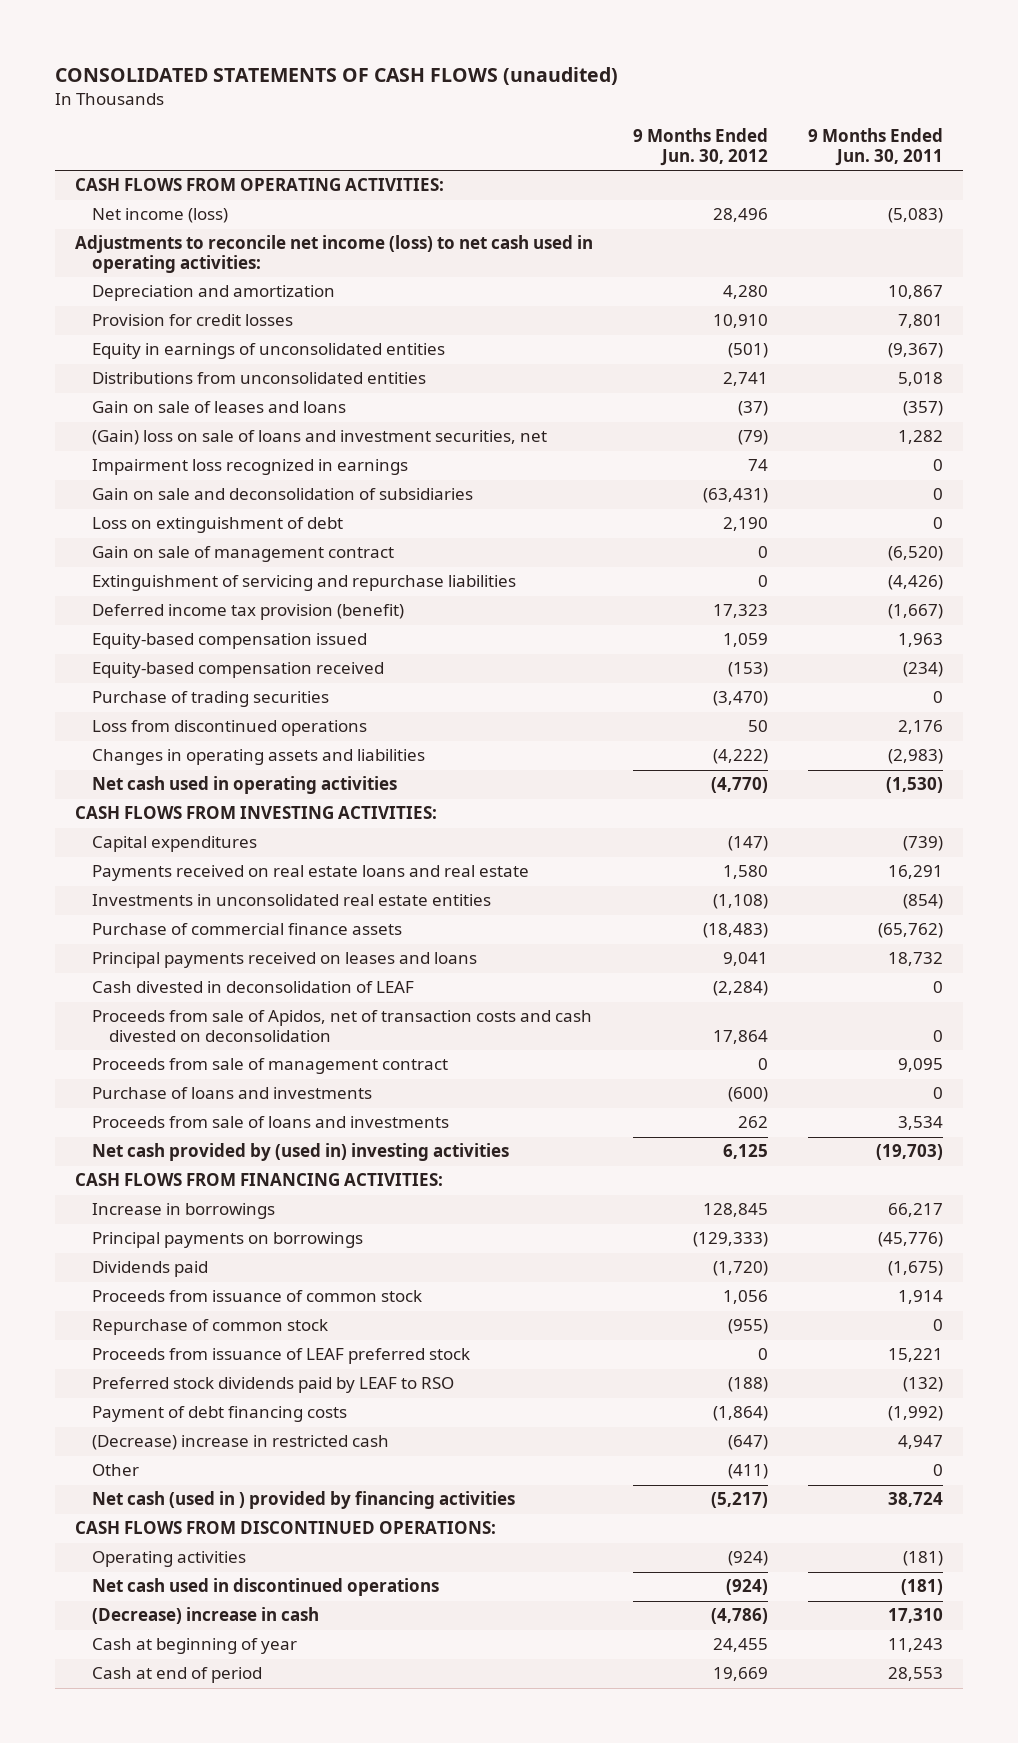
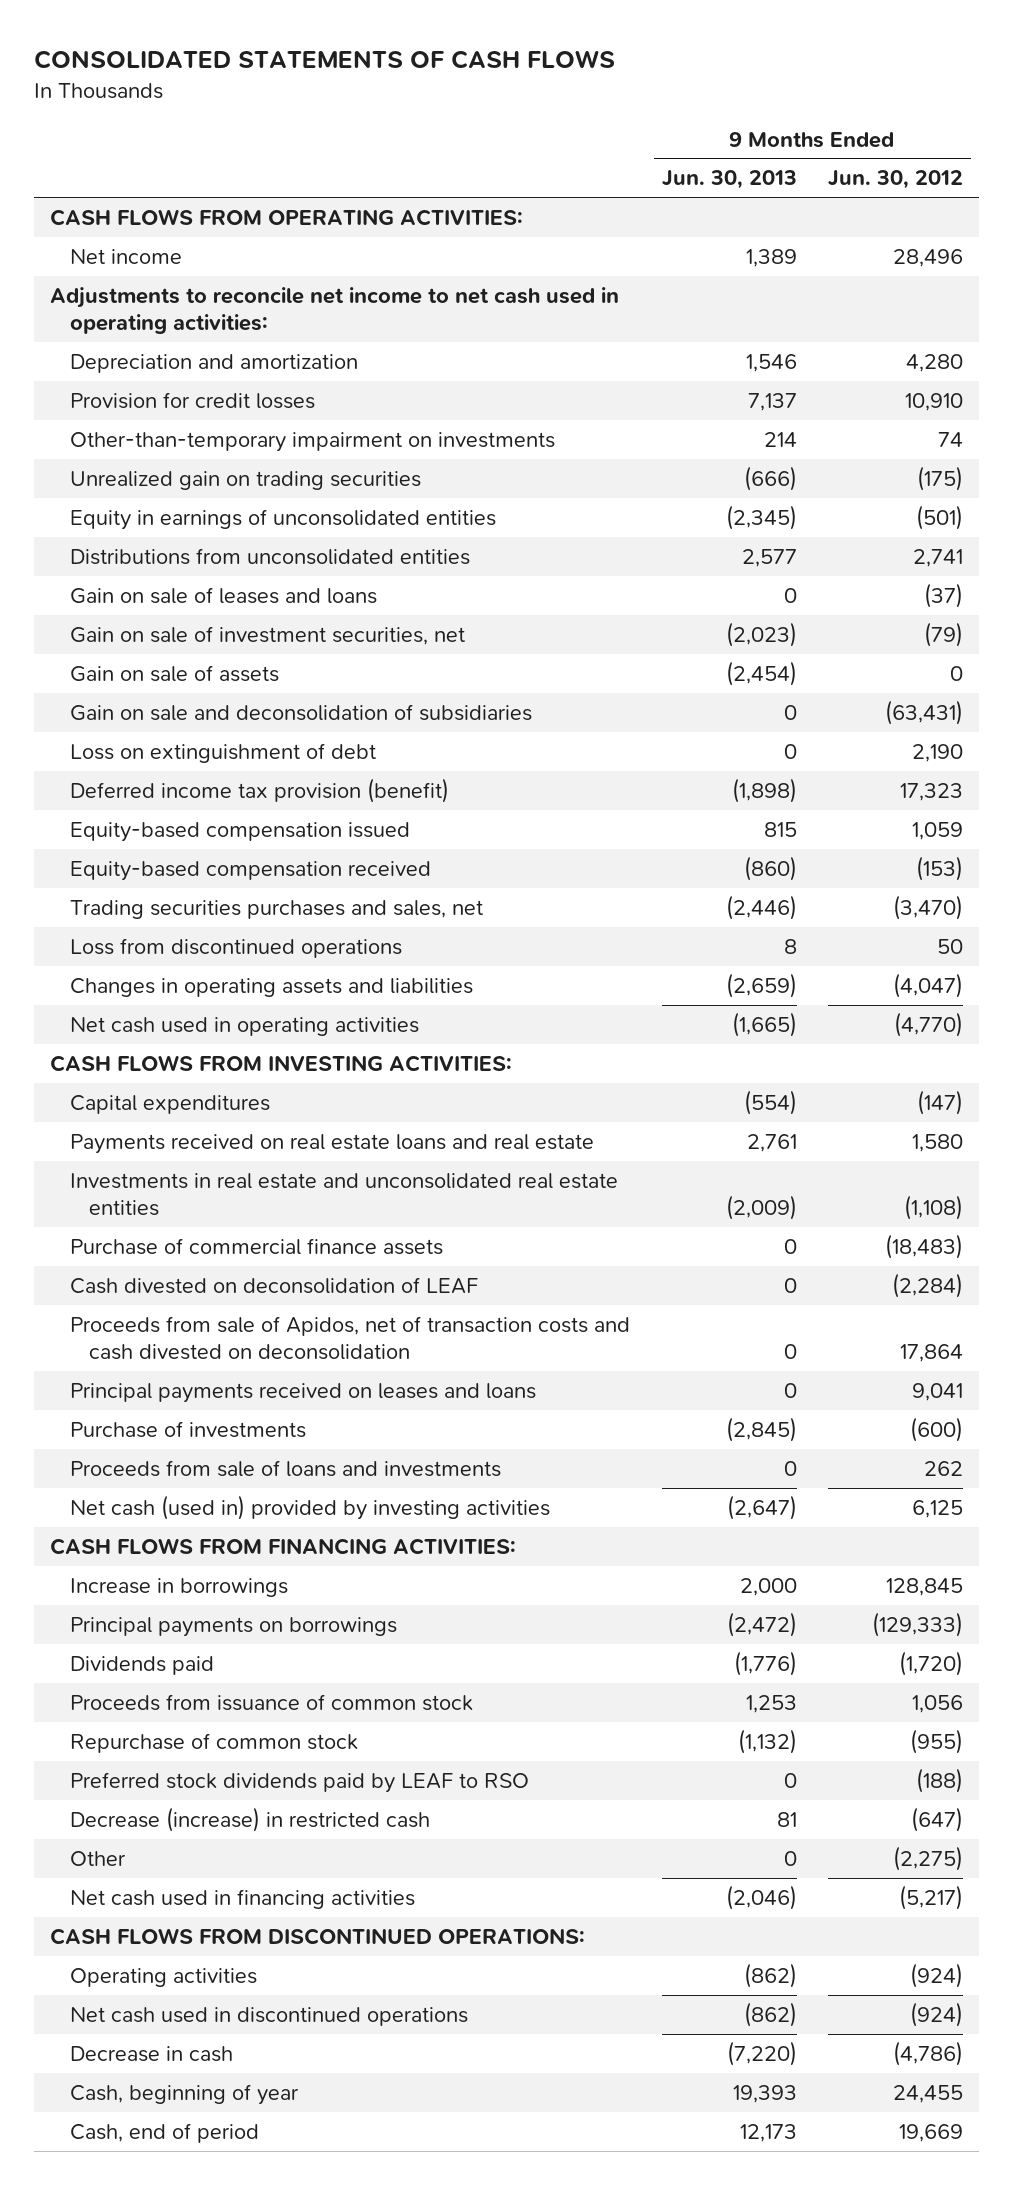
[55,66,619,85] CONSOLIDATED STATEMENTS OF CASH FLOWS (unaudited) -> [34,50,616,70] CONSOLIDATED STATEMENTS OF CASH FLOWS
[807,128,943,167] 9 Months Ended Jun. 30, 2011 -> none
none -> [661,170,797,190] Jun. 30, 2013
[92,208,229,224] Net income (loss) -> [69,248,182,264] Net income
[75,235,594,274] Adjustments to reconcile net income (loss) to net cash used in operating activities: -> [50,286,620,335] Adjustments to reconcile net income to net cash used in operating activities:
none -> [69,431,555,452] Other-than-temporary impairment on investments
none -> [69,470,421,490] Unrealized gain on trading securities
[92,459,409,476] Impairment loss recognized in earnings -> none
[92,430,548,446] (Gain) loss on sale of loans and investment securities, net -> [69,625,465,645] Gain on sale of investment securities, net
none -> [69,664,279,682] Gain on sale of assets
[92,546,395,563] Gain on sale of management contract -> none
[92,575,517,592] Extinguishment of servicing and repurchase liabilities -> none
[92,691,330,708] Purchase of trading securities -> [69,899,483,919] Trading securities purchases and sales, net
[713,749,769,765] (4,222) -> [893,972,964,998] (4,047)
[92,894,492,907] Investments in unconsolidated real estate entities -> [69,1172,618,1217] Investments in real estate and unconsolidated real estate entities
[92,981,415,994] Cash divested in deconsolidation of LEAF -> [69,1276,478,1294] Cash divested on deconsolidation of LEAF
[92,1058,449,1075] Proceeds from sale of management contract -> none
[92,952,478,969] Principal payments received on leases and loans -> [69,1382,536,1403] Principal payments received on leases and loans
[92,1087,373,1100] Purchase of loans and investments -> [69,1420,306,1438] Purchase of investments
[92,1143,510,1162] Net cash provided by (used in) investing activities -> [69,1494,550,1520] Net cash (used in) provided by investing activities
[92,1348,471,1365] Proceeds from issuance of LEAF preferred stock -> none
[92,1406,348,1423] Payment of debt financing costs -> none
[92,1435,390,1451] (Decrease) increase in restricted cash -> [69,1806,430,1832] Decrease (increase) in restricted cash
[728,1464,769,1480] (411) -> [893,1845,964,1871] (2,275)
[92,1491,516,1510] Net cash (used in ) provided by financing activities -> [69,1888,415,1909] Net cash used in financing activities
[92,1607,320,1625] (Decrease) increase in cash -> [69,2045,233,2062] Decrease in cash
[92,1638,298,1655] Cash at beginning of year -> [69,2083,299,2105] Cash, beginning of year
[92,1667,263,1684] Cash at end of period -> [69,2122,259,2143] Cash, end of period

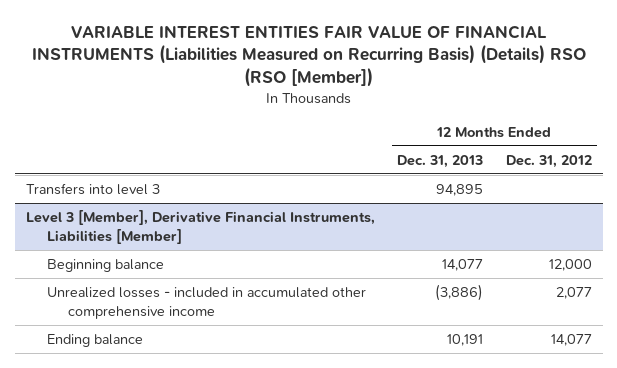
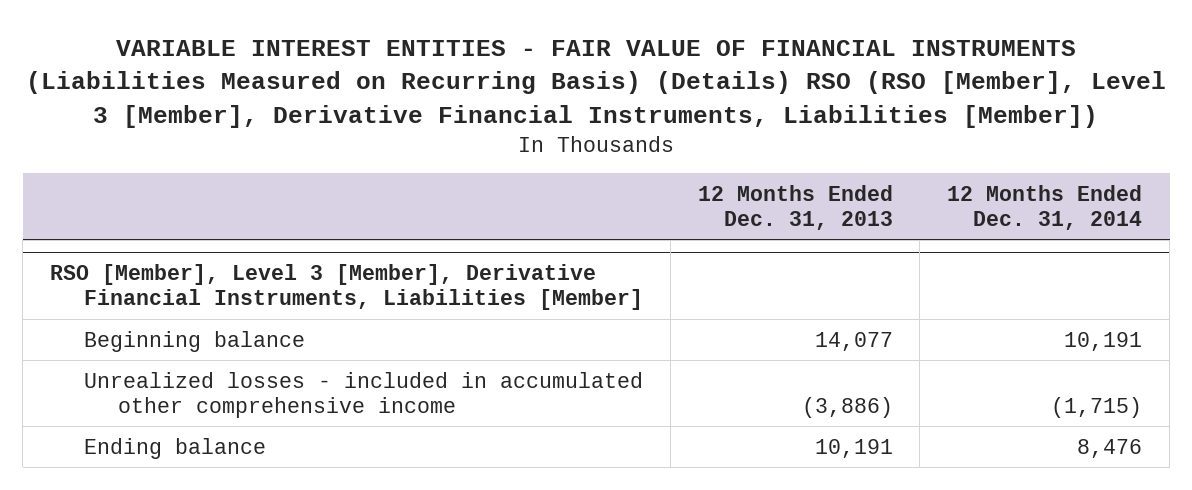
[31,24,586,88] VARIABLE INTEREST ENTITIES FAIR VALUE OF FINANCIAL INSTRUMENTS (Liabilities Measured on Recurring Basis) (Details) RSO (RSO [Member]) -> [26,39,1167,128] VARIABLE INTEREST ENTITIES - FAIR VALUE OF FINANCIAL INSTRUMENTS (Liabilities Measured on Recurring Basis) (Details) RSO (RSO [Member], Level 3 [Member], Derivative Financial Instruments, Liabilities [Member])
[505,154,592,168] Dec. 31, 2012 -> none
none -> [947,184,1143,230] 12 Months Ended Dec. 31, 2014
[25,183,160,196] Transfers into level 3 -> none
[25,210,375,244] Level 3 [Member], Derivative Financial Instruments, Liabilities [Member] -> [49,264,643,311] RSO [Member], Level 3 [Member], Derivative Financial Instruments, Liabilities [Member]

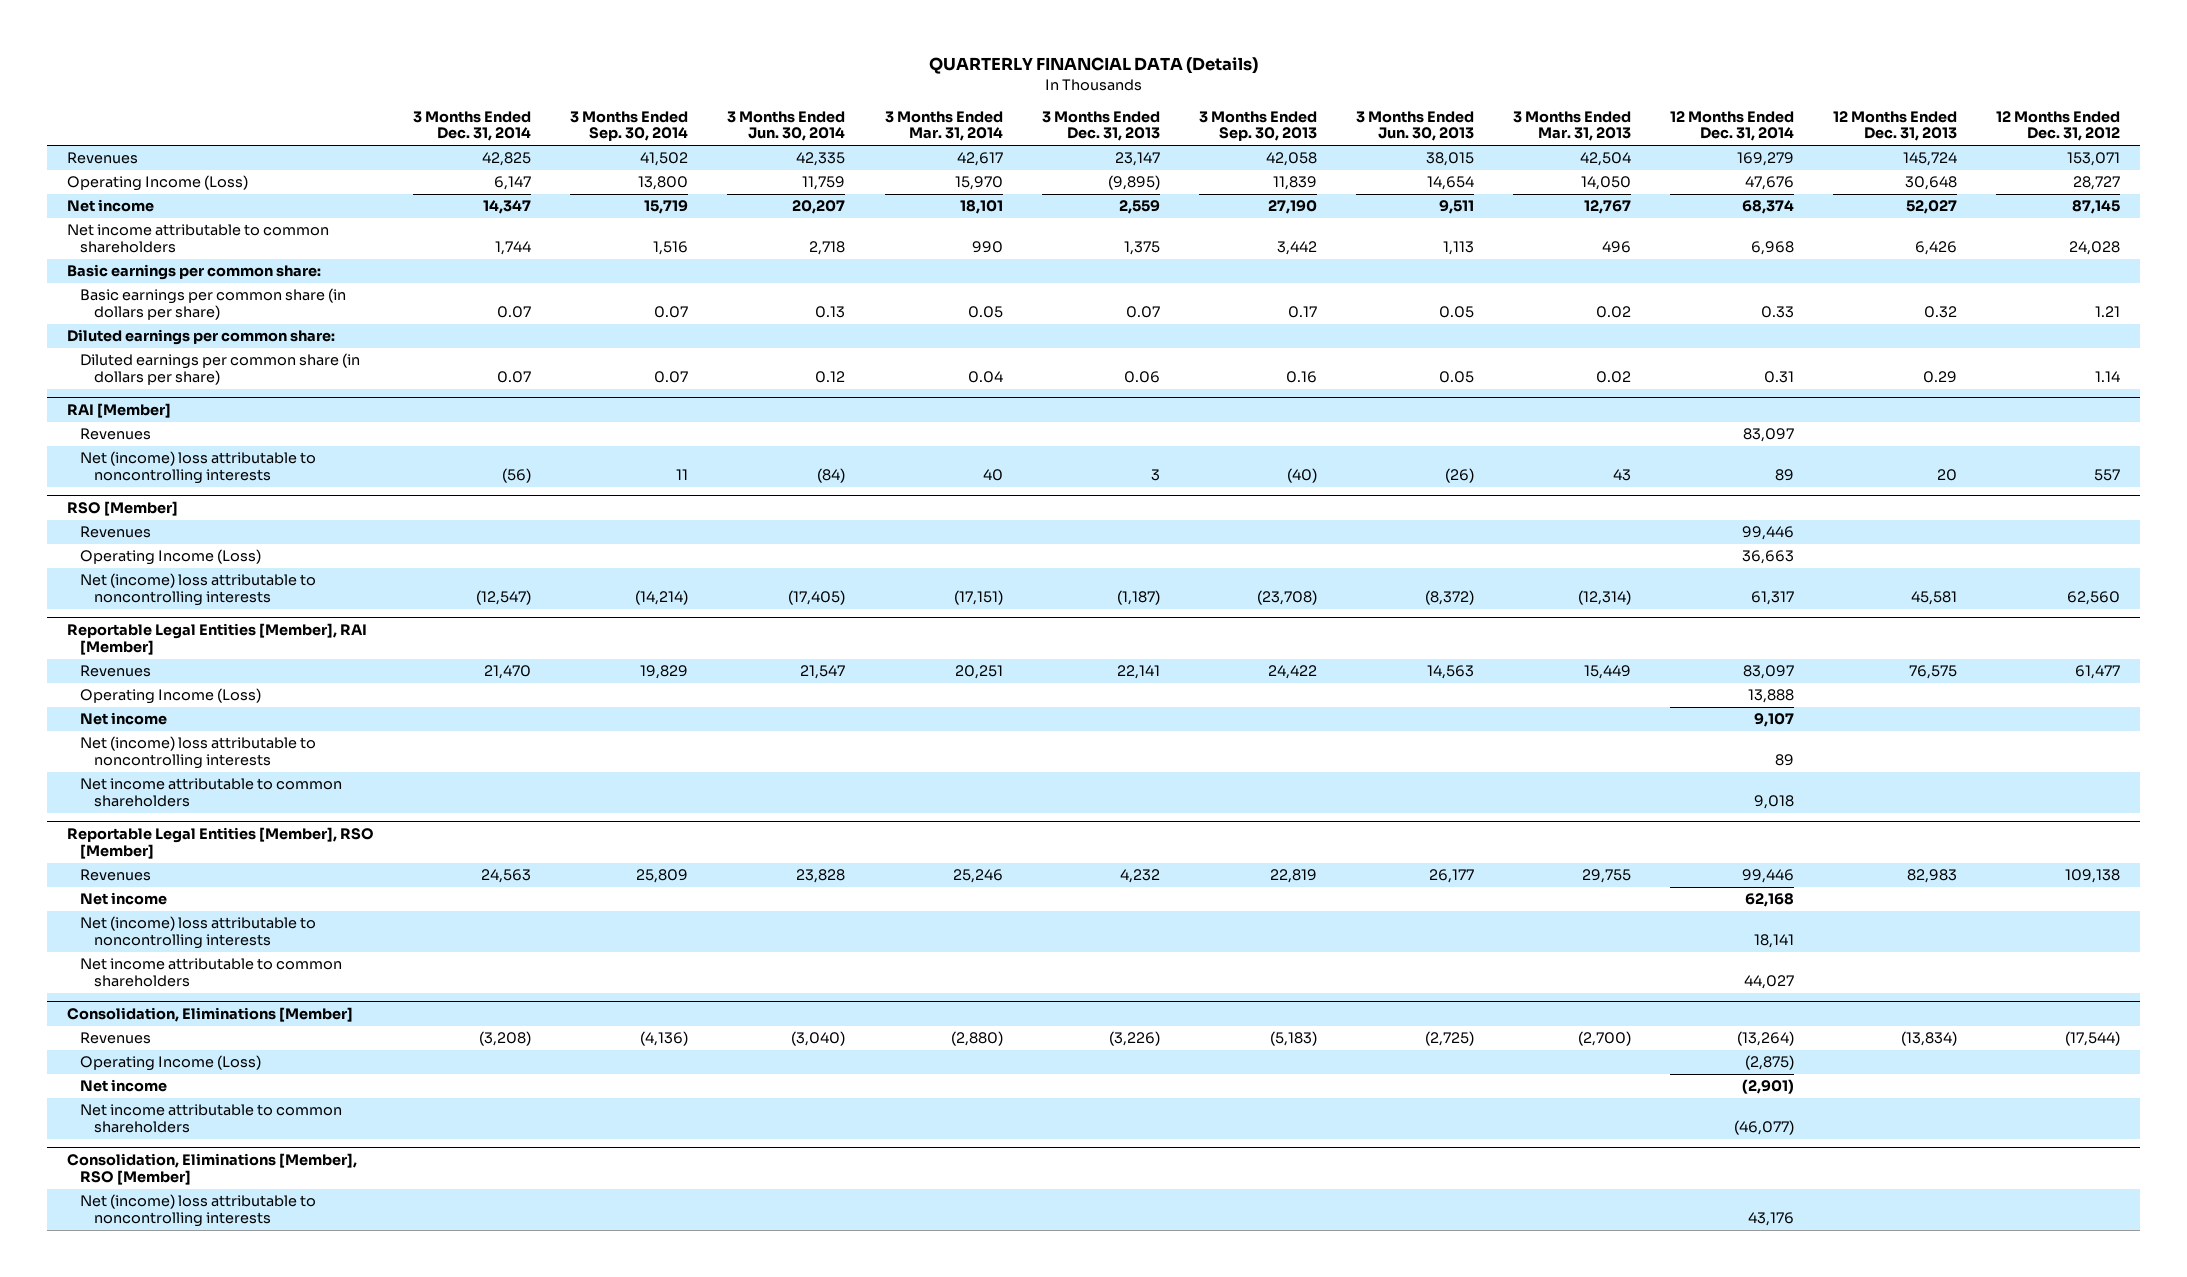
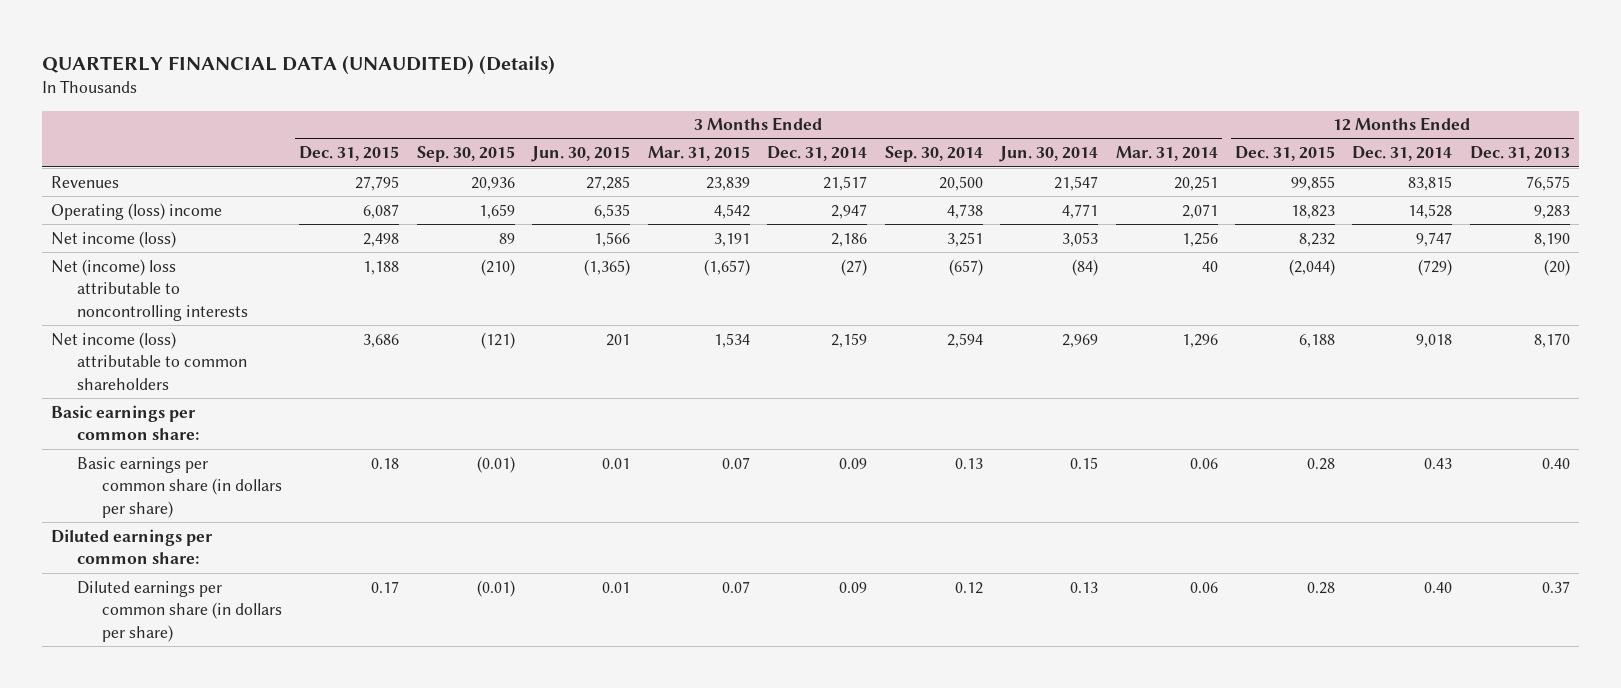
[928,56,1258,74] QUARTERLY FINANCIAL DATA (Details) -> [42,54,556,75] QUARTERLY FINANCIAL DATA (UNAUDITED) (Details)
[1041,110,1160,142] 3 Months Ended Dec. 31, 2013 -> none
[1198,110,1317,142] 3 Months Ended Sep. 30, 2013 -> none
[1355,110,1474,142] 3 Months Ended Jun. 30, 2013 -> none
[1513,110,1632,142] 3 Months Ended Mar. 31, 2013 -> none
[1996,110,2121,142] 12 Months Ended Dec. 31, 2012 -> none
none -> [299,146,400,162] Dec. 31, 2015
none -> [416,146,515,163] Sep. 30, 2015
none -> [531,146,631,163] Jun. 30, 2015
none -> [647,146,750,162] Mar. 31, 2015
none -> [1234,146,1335,162] Dec. 31, 2015
[482,152,532,167] 42,825 -> [823,175,868,191] 21,517
[640,152,689,167] 41,502 -> [938,175,983,191] 20,500
[796,152,846,167] 42,335 -> [1054,175,1099,191] 21,547
[956,152,1003,167] 42,617 -> [1173,175,1218,191] 20,251
[1737,152,1795,167] 169,279 -> [1408,175,1453,191] 83,815
[1903,152,1958,167] 145,724 -> [1525,175,1570,191] 76,575
[67,175,249,192] Operating Income (Loss) -> [51,202,223,220] Operating (loss) income
[494,176,532,191] 6,147 -> [831,203,868,219] 2,947
[638,176,689,191] 13,800 -> [946,203,983,219] 4,738
[802,176,846,191] 11,759 -> [1062,203,1099,219] 4,771
[954,176,1003,191] 15,970 -> [1181,203,1218,219] 2,071
[1745,176,1795,191] 47,676 -> [1408,203,1453,219] 14,528
[1905,176,1958,191] 30,648 -> [1533,204,1570,219] 9,283
[67,199,155,213] Net income -> [51,230,177,248] Net income (loss)
[483,200,532,215] 14,347 -> [831,232,868,247] 2,186
[644,200,689,215] 15,719 -> [946,231,983,247] 3,251
[792,200,846,215] 20,207 -> [1062,231,1099,247] 3,053
[959,200,1003,215] 18,101 -> [1181,231,1218,247] 1,256
[1742,200,1795,215] 68,374 -> [1416,231,1453,247] 9,747
[1906,200,1958,215] 52,027 -> [1533,232,1570,247] 8,190
none -> [51,258,248,322] Net (income) loss attributable to noncontrolling interests
[67,224,330,254] Net income attributable to common shareholders -> [51,331,247,391] Net income (loss) attributable to common shareholders
[495,241,532,256] 1,744 -> [831,332,868,348] 2,159
[653,241,689,256] 1,516 -> [946,332,983,348] 2,594
[809,241,846,256] 2,718 -> [1062,333,1099,348] 2,969
[971,241,1003,254] 990 -> [1181,333,1218,348] 1,296
[1751,241,1795,256] 6,968 -> [1416,333,1453,348] 9,018
[1915,241,1958,256] 6,426 -> [1533,332,1570,348] 8,170
[497,306,532,319] 0.07 -> [839,457,868,469] 0.09
[654,306,689,319] 0.07 -> [954,457,983,469] 0.13
[815,306,846,319] 0.13 -> [1070,456,1099,469] 0.15
[967,306,1003,319] 0.05 -> [1189,457,1218,469] 0.06
[1761,306,1795,319] 0.33 -> [1424,457,1453,469] 0.43
[1924,306,1958,319] 0.32 -> [1541,457,1570,469] 0.40
[67,402,172,418] RAI [Member] -> none
[80,428,152,441] Revenues -> none
[80,451,317,485] Net (income) loss attributable to noncontrolling interests -> none
[67,500,179,516] RSO [Member] -> none
[80,526,152,539] Revenues -> none
[80,549,262,566] Operating Income (Loss) -> none
[80,573,317,607] Net (income) loss attributable to noncontrolling interests -> none
[67,622,368,655] Reportable Legal Entities [Member], RAI [Member] -> none
[80,665,152,678] Revenues -> none
[80,688,262,705] Operating Income (Loss) -> none
[80,712,168,726] Net income -> none
[80,736,317,770] Net (income) loss attributable to noncontrolling interests -> none
[80,778,343,808] Net income attributable to common shareholders -> none
[67,826,375,859] Reportable Legal Entities [Member], RSO [Member] -> none
[80,869,152,882] Revenues -> none
[80,892,168,906] Net income -> none
[80,916,317,950] Net (income) loss attributable to noncontrolling interests -> none
[80,958,343,988] Net income attributable to common shareholders -> none
[67,1006,354,1022] Consolidation, Eliminations [Member] -> none
[80,1032,152,1045] Revenues -> none
[80,1055,262,1072] Operating Income (Loss) -> none
[80,1079,168,1093] Net income -> none
[80,1104,343,1134] Net income attributable to common shareholders -> none
[67,1152,358,1185] Consolidation, Eliminations [Member], RSO [Member] -> none
[80,1194,317,1228] Net (income) loss attributable to noncontrolling interests -> none
[497,371,532,384] 0.07 -> [839,581,868,593] 0.09
[654,371,689,384] 0.07 -> [954,581,983,594] 0.12
[815,371,846,384] 0.12 -> [1070,581,1099,593] 0.13
[967,371,1003,384] 0.04 -> [1189,581,1218,593] 0.06
[1764,371,1795,384] 0.31 -> [1424,581,1453,593] 0.40
[1923,371,1958,384] 0.29 -> [1541,580,1570,593] 0.37

